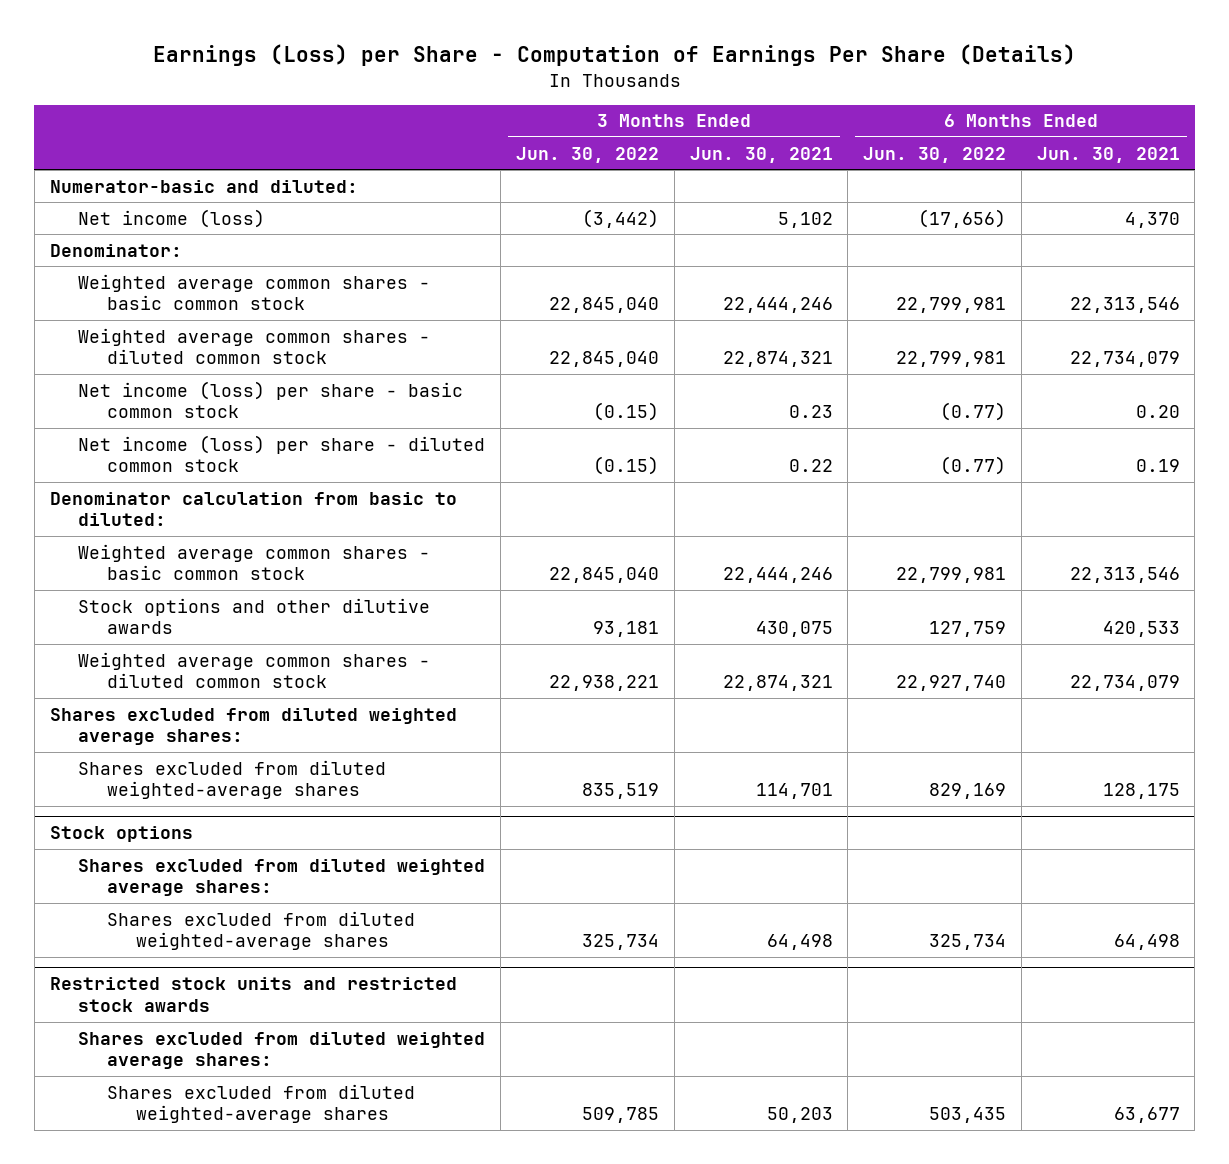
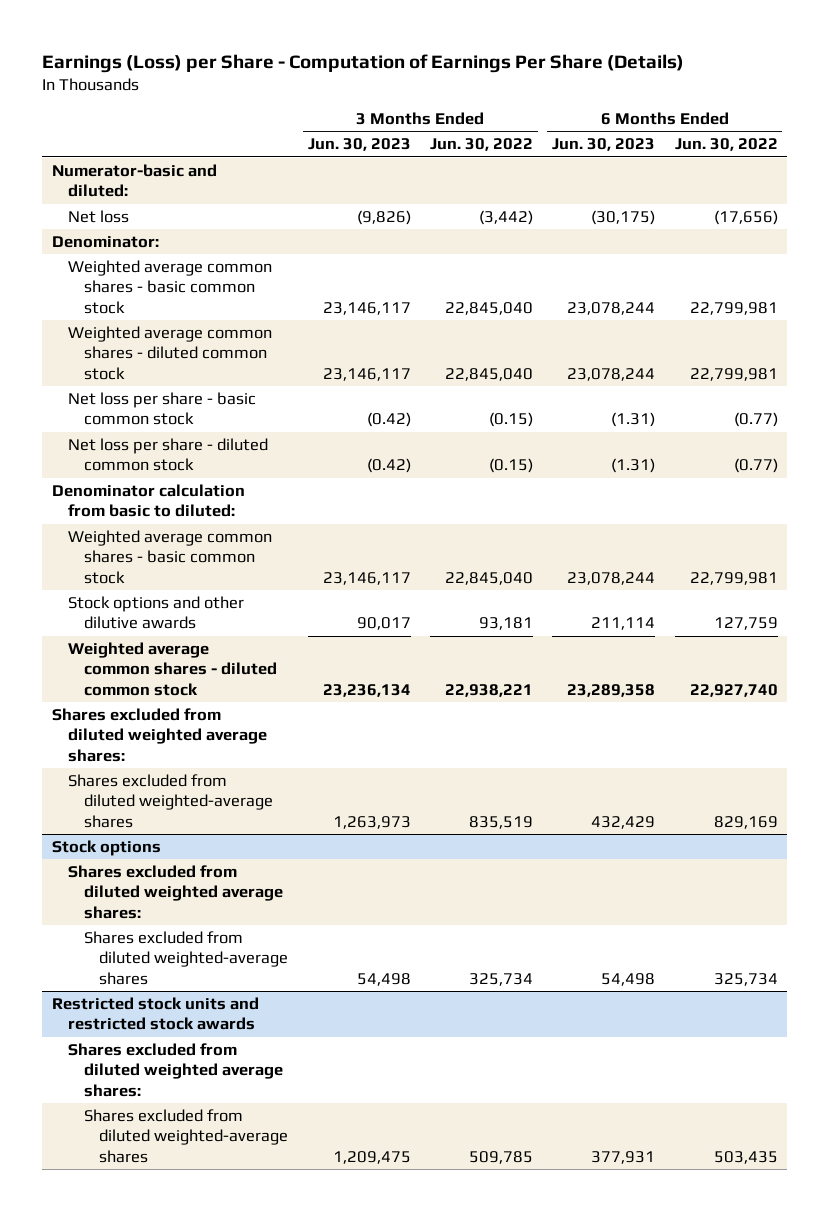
[689,146,833,163] Jun. 30, 2021 -> none
[1036,146,1180,163] Jun. 30, 2021 -> none
none -> [307,138,411,152] Jun. 30, 2023
none -> [552,138,656,152] Jun. 30, 2023
[78,208,266,228] Net income (loss) -> [67,209,129,223] Net loss
[78,380,464,419] Net income (loss) per share - basic common stock -> [67,391,256,426] Net loss per share - basic common stock
[78,434,486,473] Net income (loss) per share - diluted common stock -> [67,437,268,472] Net loss per share - diluted common stock

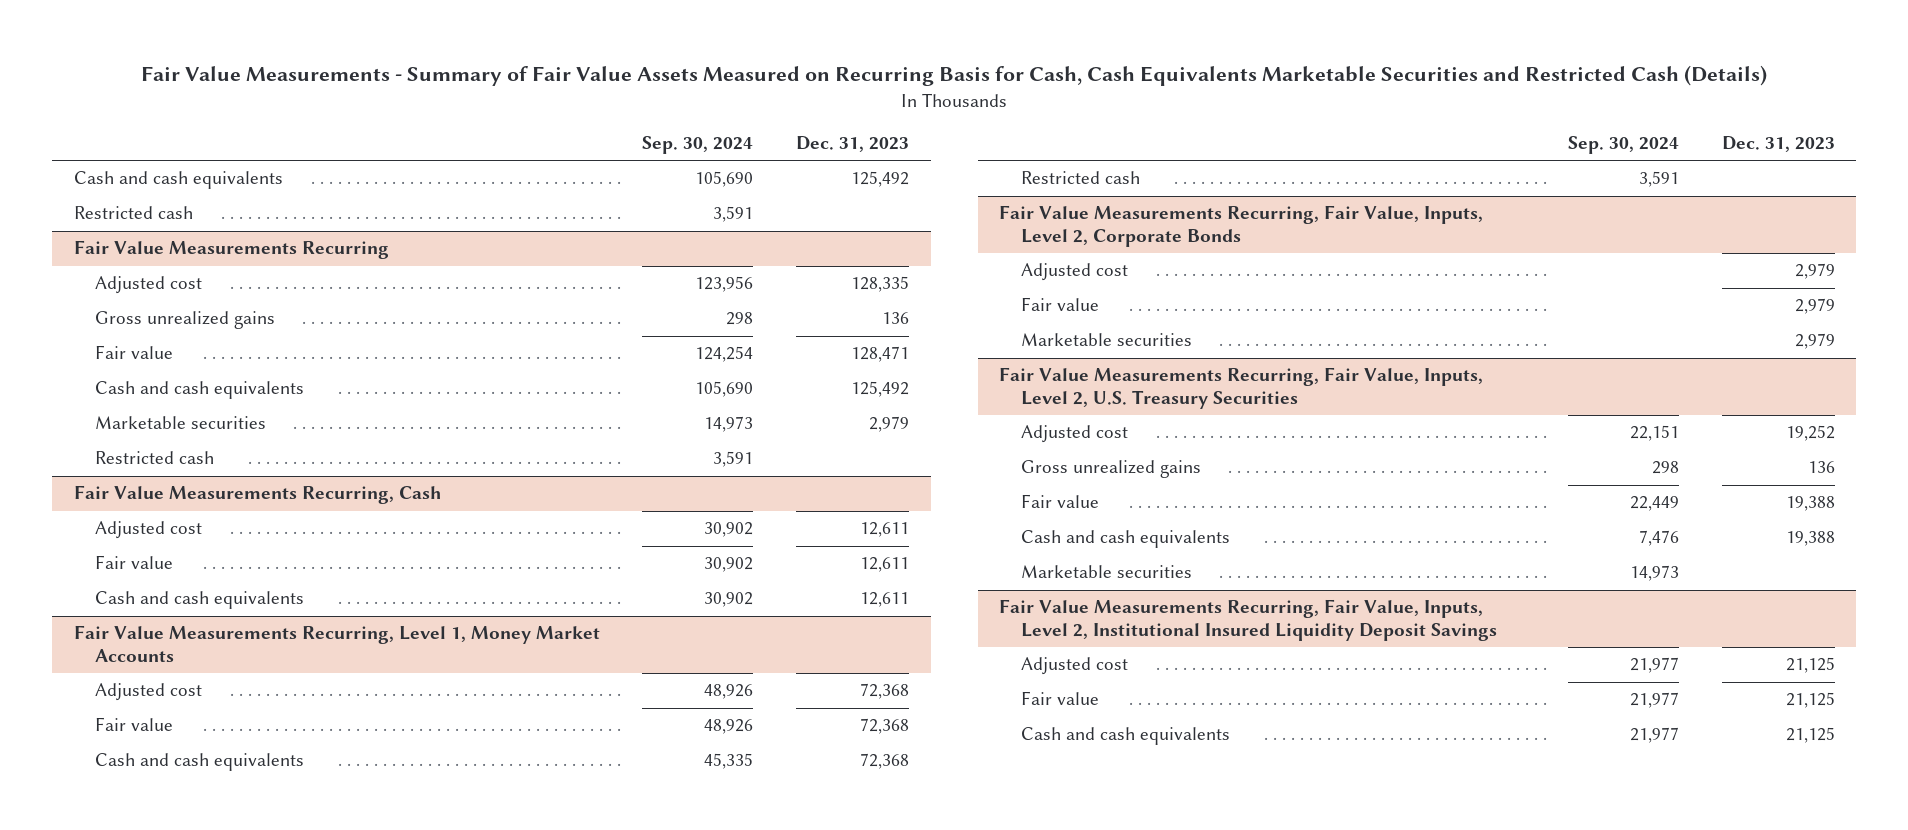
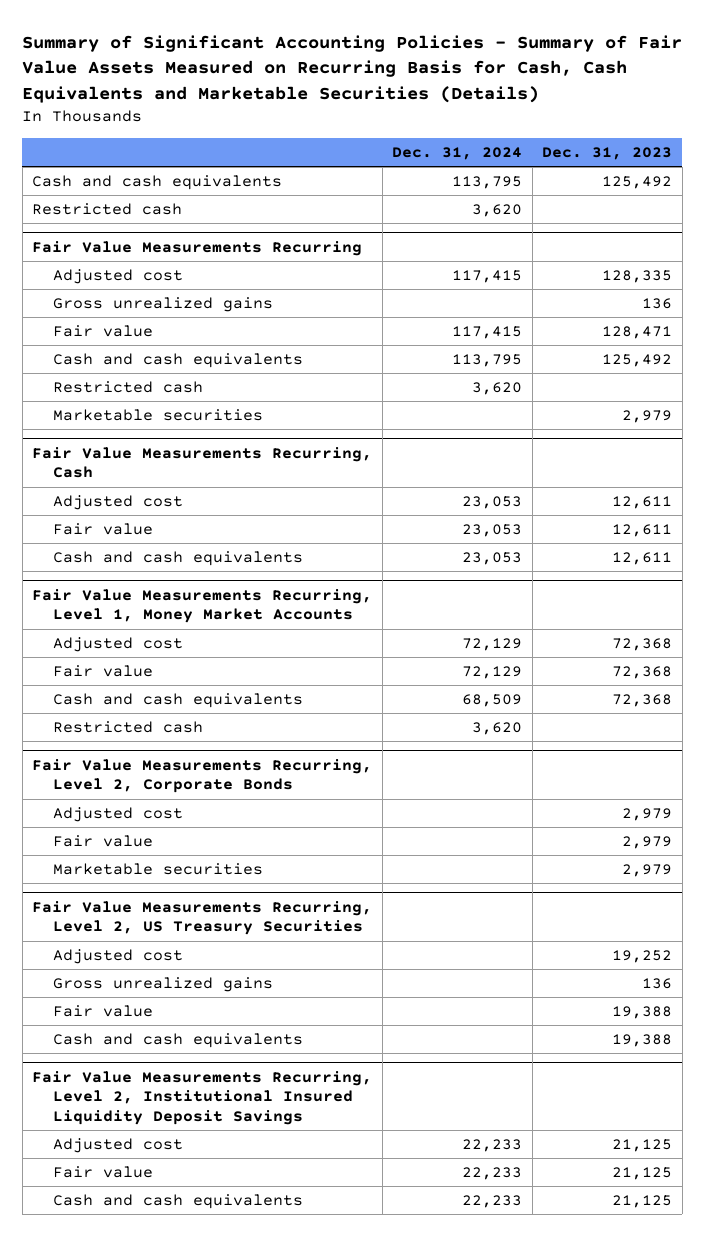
[141,65,1768,87] Fair Value Measurements - Summary of Fair Value Assets Measured on Recurring Basis for Cash, Cash Equivalents Marketable Securities and Restricted Cash (Details) -> [22,34,683,103] Summary of Significant Accounting Policies - Summary of Fair Value Assets Measured on Recurring Basis for Cash, Cash Equivalents and Marketable Securities (Details)
[642,136,754,155] Sep. 30, 2024 -> none
none -> [392,146,523,160] Dec. 31, 2024
[95,416,267,430] Marketable securities -> [52,409,263,422] Marketable securities
[999,205,1484,247] Fair Value Measurements Recurring, Fair Value, Inputs, Level 2, Corporate Bonds -> [32,758,373,794] Fair Value Measurements Recurring, Level 2, Corporate Bonds
[999,367,1484,409] Fair Value Measurements Recurring, Fair Value, Inputs, Level 2, U.S. Treasury Securities -> [32,900,373,936] Fair Value Measurements Recurring, Level 2, US Treasury Securities
[1020,565,1192,579] Marketable securities -> none
[999,599,1497,641] Fair Value Measurements Recurring, Fair Value, Inputs, Level 2, Institutional Insured Liquidity Deposit Savings -> [32,1070,373,1125] Fair Value Measurements Recurring, Level 2, Institutional Insured Liquidity Deposit Savings

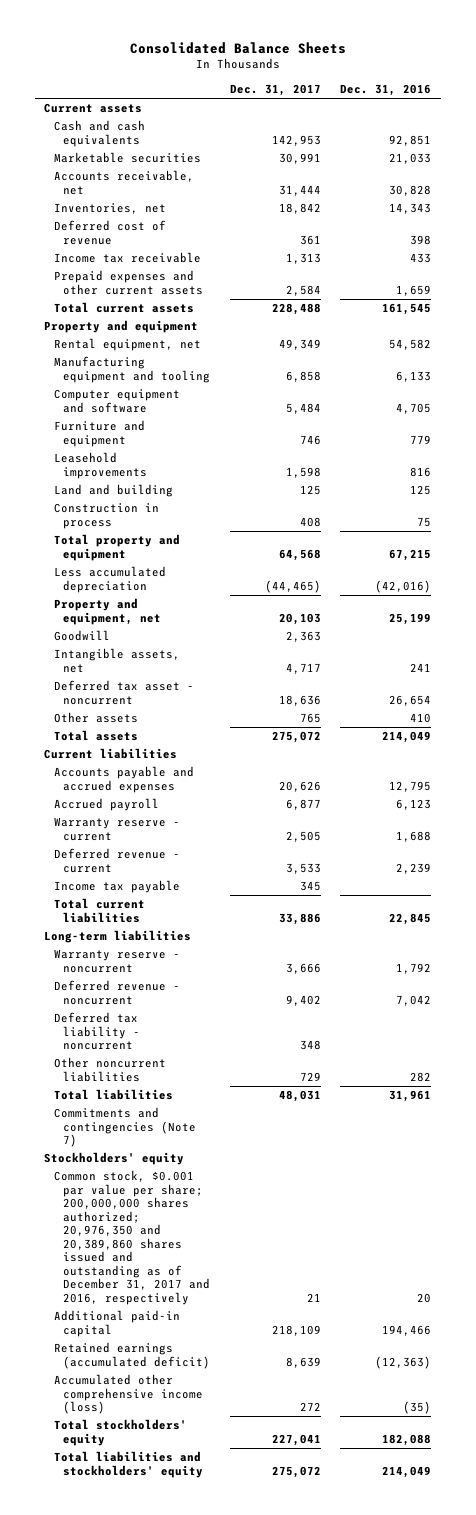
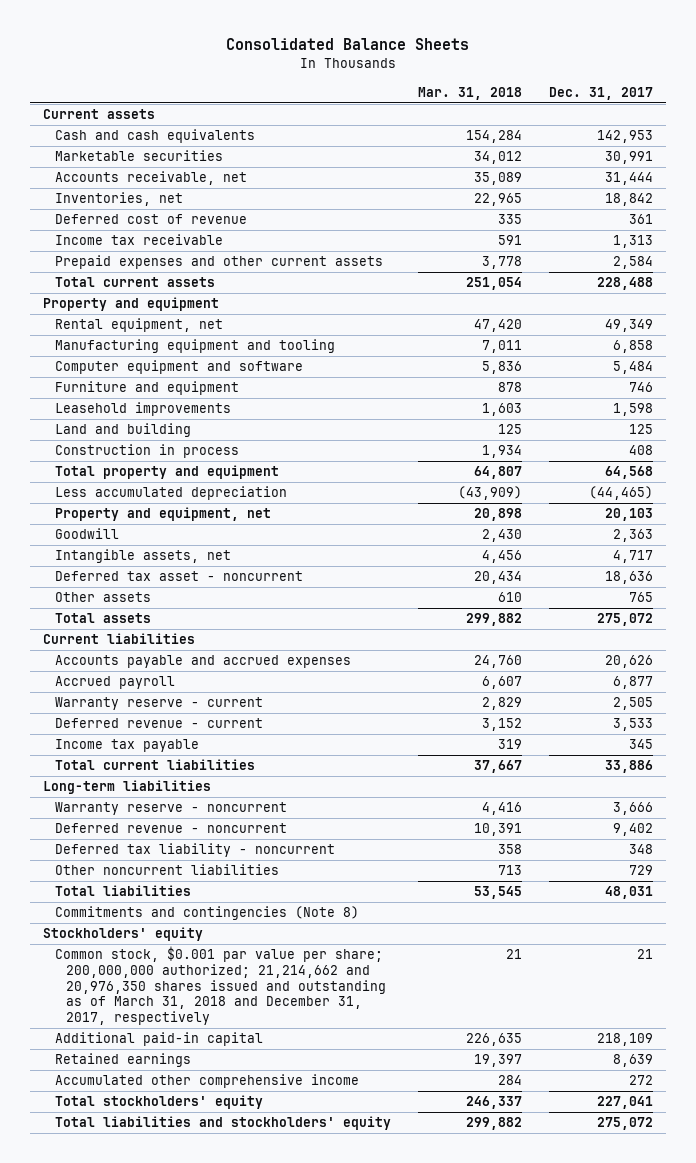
[340,84,432,97] Dec. 31, 2016 -> none
none -> [417,86,522,100] Mar. 31, 2018
[53,1107,196,1148] Commitments and contingencies (Note 7) -> [54,906,359,921] Commitments and contingencies (Note 8)
[53,1170,210,1305] Common stock, $0.001 par value per share; 200,000,000 shares authorized; 20,976,350 and 20,389,860 shares issued and outstanding as of December 31, 2017 and 2016, respectively -> [54,946,387,1025] Common stock, $0.001 par value per share; 200,000,000 authorized; 21,214,662 and 20,976,350 shares issued and outstanding as of March 31, 2018 and December 31, 2017, respectively
[53,1342,210,1369] Retained earnings (accumulated deficit) -> [54,1053,191,1068] Retained earnings
[53,1374,203,1415] Accumulated other comprehensive income (loss) -> [54,1074,359,1089] Accumulated other comprehensive income

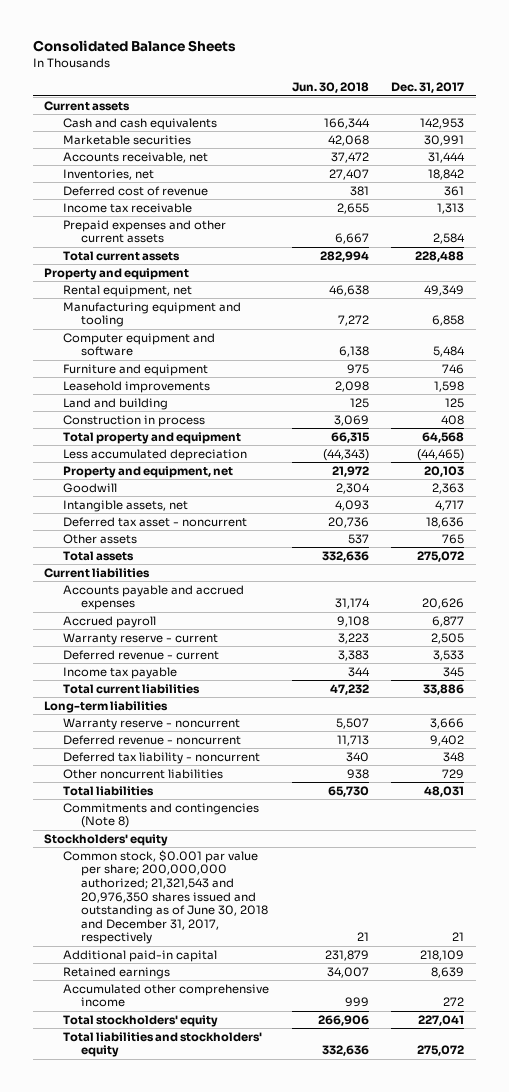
[417,86,522,100] Mar. 31, 2018 -> none
none -> [291,82,369,94] Jun. 30, 2018
[54,946,387,1025] Common stock, $0.001 par value per share; 200,000,000 authorized; 21,214,662 and 20,976,350 shares issued and outstanding as of March 31, 2018 and December 31, 2017, respectively -> [62,849,269,945] Common stock, $0.001 par value per share; 200,000,000 authorized; 21,321,543 and 20,976,350 shares issued and outstanding as of June 30, 2018 and December 31, 2017, respectively

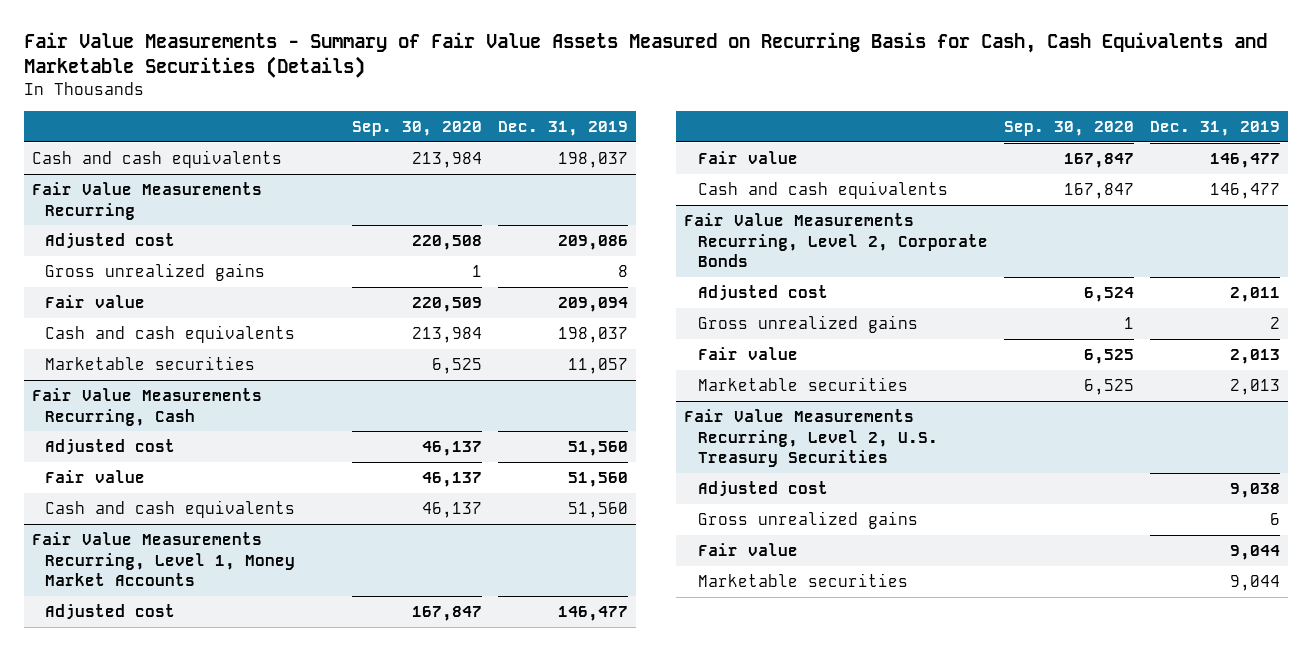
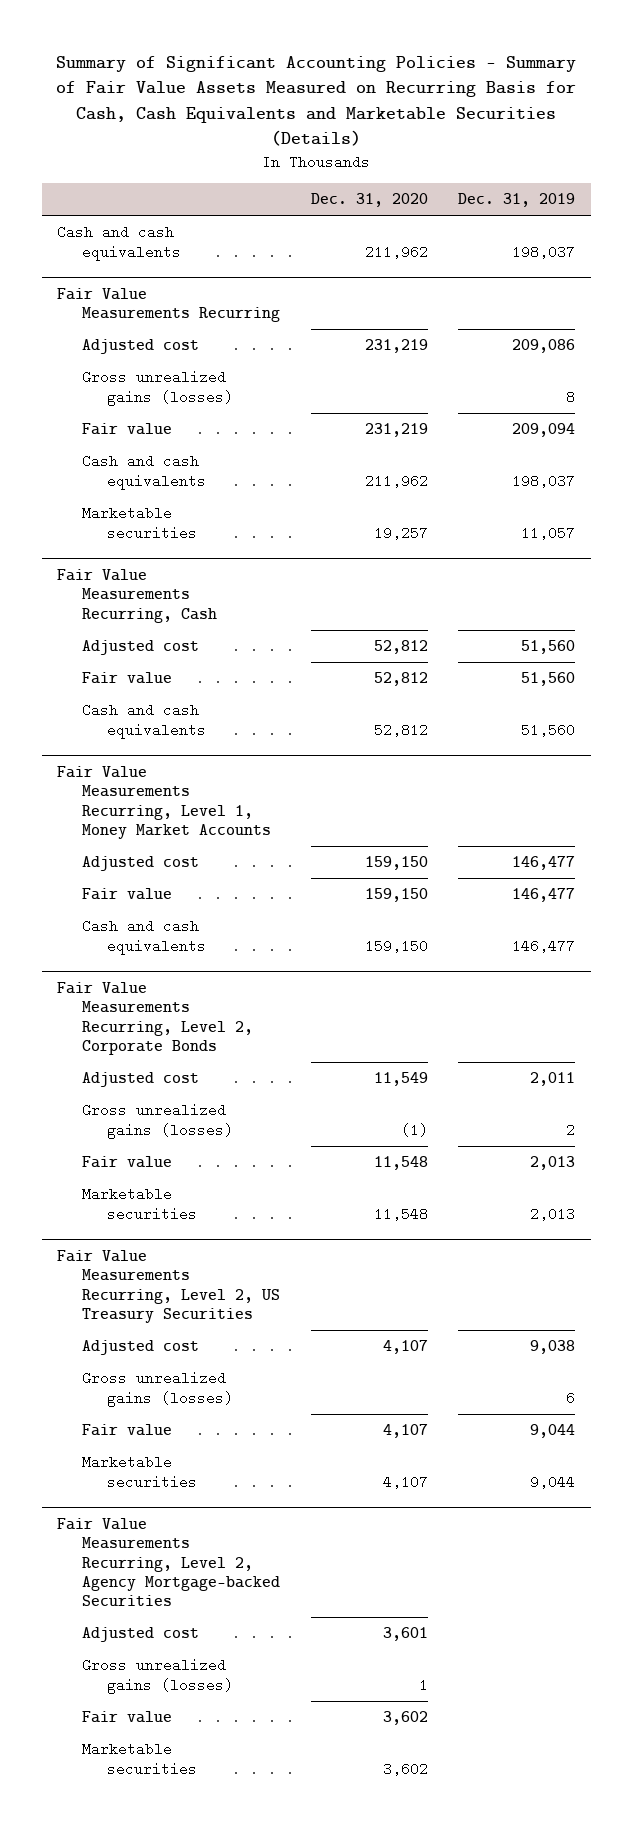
[23,32,1267,79] Fair Value Measurements - Summary of Fair Value Assets Measured on Recurring Basis for Cash, Cash Equivalents and Marketable Securities (Details) -> [56,55,577,147] Summary of Significant Accounting Policies - Summary of Fair Value Assets Measured on Recurring Basis for Cash, Cash Equivalents and Marketable Securities (Details)
[351,120,482,136] Sep. 30, 2020 -> none
none -> [310,193,428,208] Dec. 31, 2020
[45,262,266,281] Gross unrealized gains -> [82,370,233,406] Gross unrealized gains (losses)
[697,314,918,333] Gross unrealized gains -> [82,1103,233,1139] Gross unrealized gains (losses)
[684,408,938,468] Fair Value Measurements Recurring, Level 2, U.S. Treasury Securities -> [57,1249,281,1323] Fair Value Measurements Recurring, Level 2, US Treasury Securities
[697,510,918,529] Gross unrealized gains -> [82,1371,233,1407] Gross unrealized gains (losses)
none -> [57,1517,281,1607] Fair Value Measurements Recurring, Level 2, Agency Mortgage-backed Securities
none -> [82,1627,200,1643] Adjusted cost
none -> [82,1658,233,1694] Gross unrealized gains (losses)
none -> [82,1711,173,1724] Fair value
none -> [82,1742,197,1776] Marketable securities

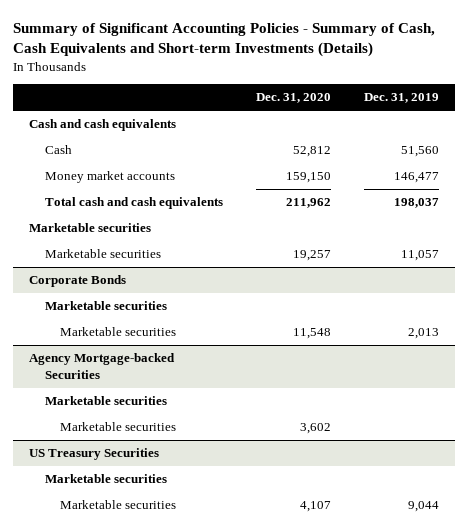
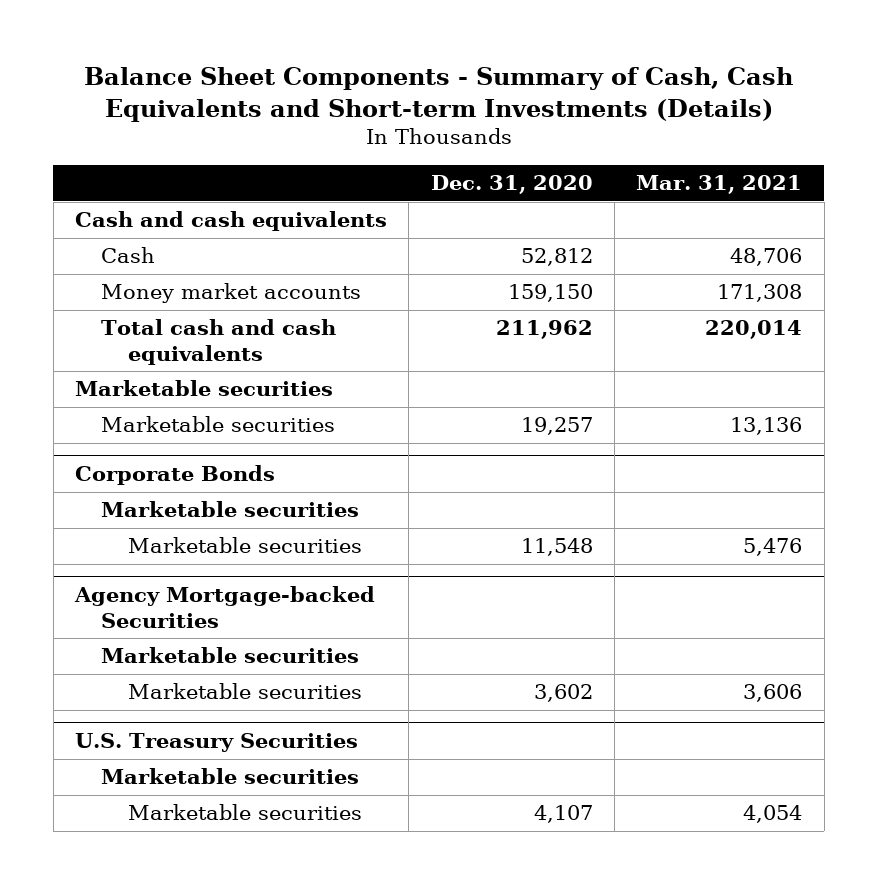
[12,23,435,58] Summary of Significant Accounting Policies - Summary of Cash, Cash Equivalents and Short-term Investments (Details) -> [83,66,793,122] Balance Sheet Components - Summary of Cash, Cash Equivalents and Short-term Investments (Details)
[363,93,439,104] Dec. 31, 2019 -> none
none -> [636,175,803,195] Mar. 31, 2021
[29,448,160,461] US Treasury Securities -> [75,733,359,753] U.S. Treasury Securities

